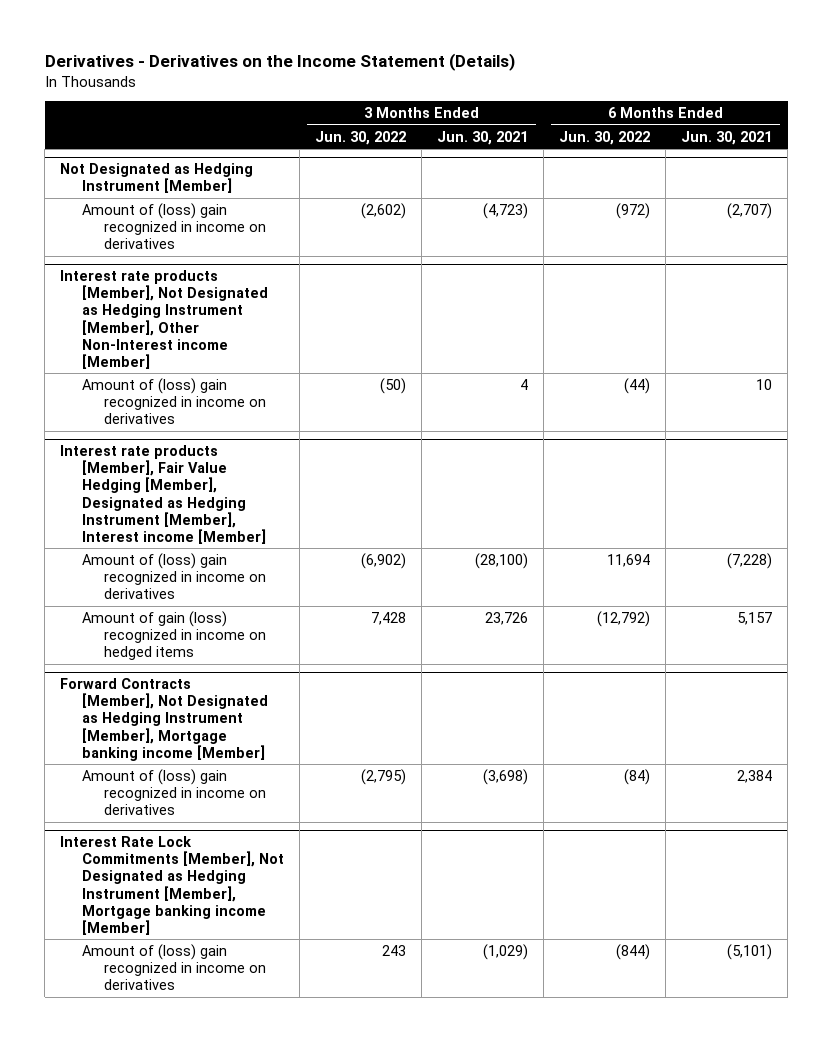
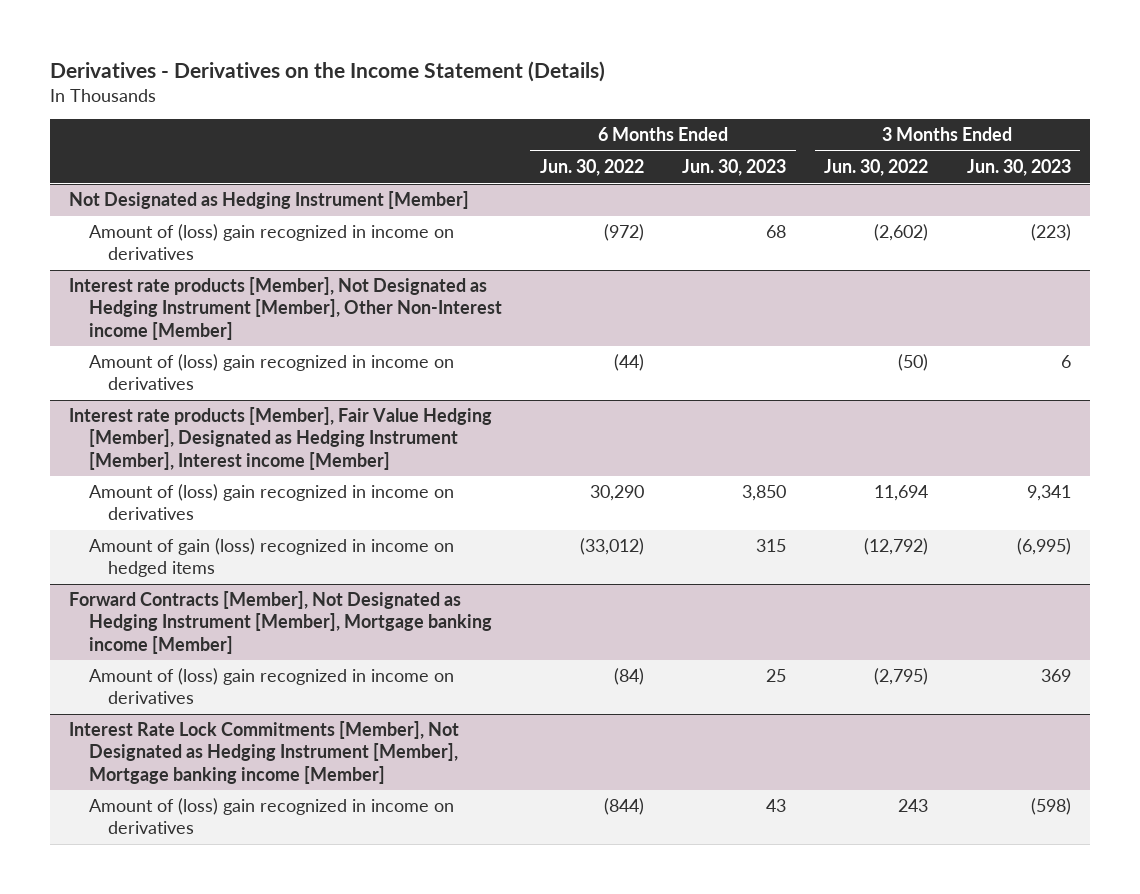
[437,130,529,145] Jun. 30, 2021 -> none
[681,130,773,145] Jun. 30, 2021 -> none
none -> [682,159,787,177] Jun. 30, 2023
none -> [966,159,1071,177] Jun. 30, 2023
[361,552,407,569] (6,902) -> [874,485,929,502] 11,694
[607,553,651,567] 11,694 -> [589,485,644,502] 30,290
[371,611,407,625] 7,428 -> [864,538,929,556] (12,792)
[597,610,651,627] (12,792) -> [579,538,644,556] (33,012)

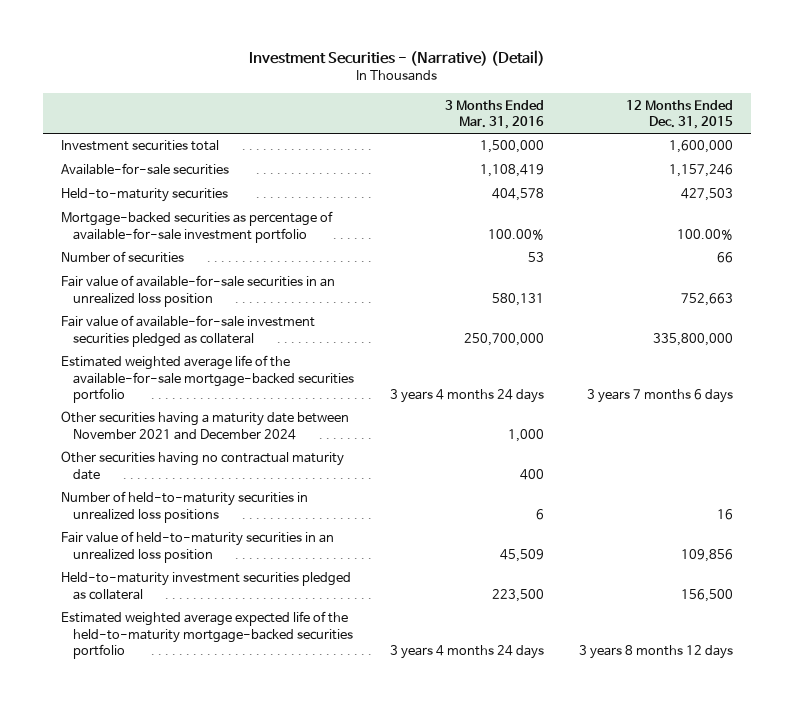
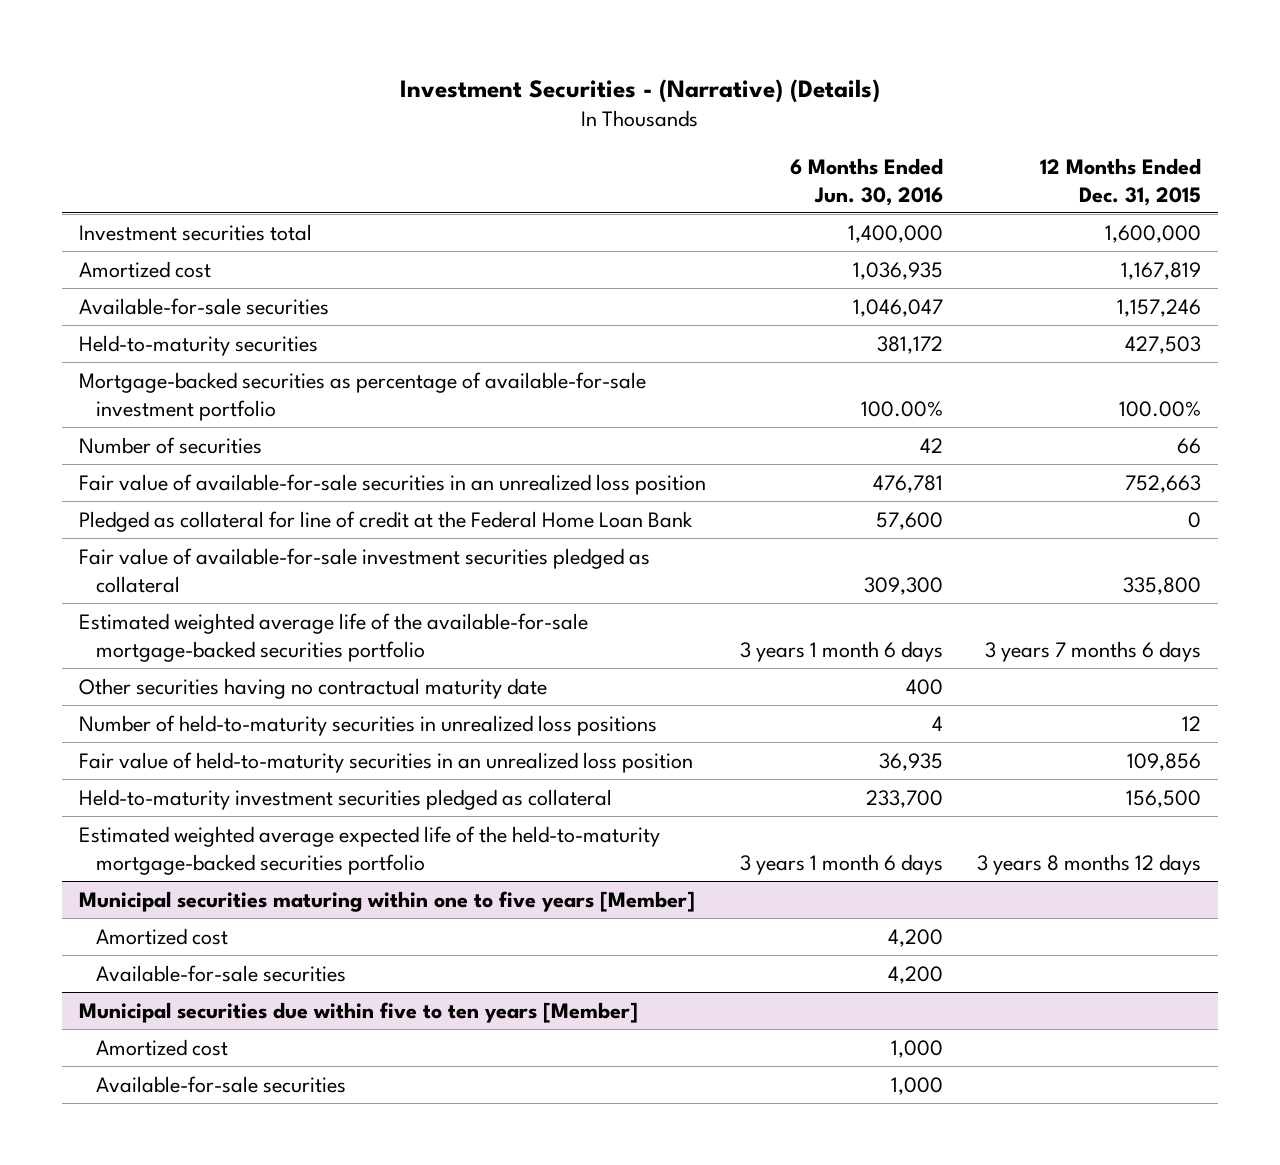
[249,49,546,66] Investment Securities - (Narrative) (Detail) -> [400,78,881,103] Investment Securities - (Narrative) (Details)
[444,99,544,130] 3 Months Ended Mar. 31, 2016 -> none
none -> [790,157,944,206] 6 Months Ended Jun. 30, 2016
none -> [79,260,212,278] Amortized cost
none -> [79,510,694,532] Pledged as collateral for line of credit at the Federal Home Loan Bank
[653,332,734,346] 335,800,000 -> [1123,576,1202,595] 335,800
[60,411,349,440] Other securities having a maturity date between November 2021 and December 2024 -> none
[717,508,734,520] 16 -> [1182,715,1202,731] 12
none -> [79,890,696,912] Municipal securities maturing within one to five years [Member]
none -> [95,927,228,945] Amortized cost
none -> [95,964,346,982] Available-for-sale securities
none -> [79,1001,639,1023] Municipal securities due within five to ten years [Member]
none -> [95,1038,228,1056] Amortized cost
none -> [95,1075,346,1093] Available-for-sale securities

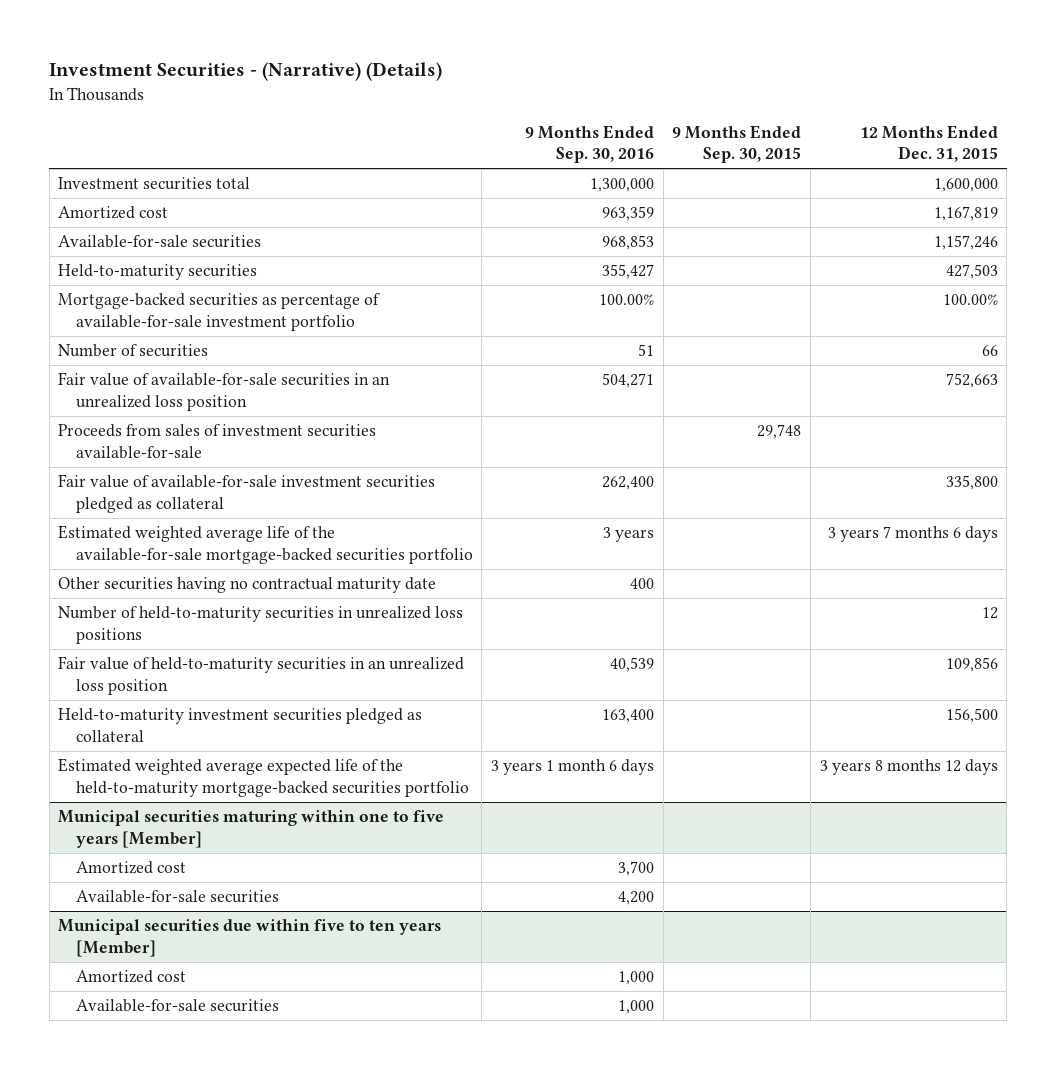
[790,157,944,206] 6 Months Ended Jun. 30, 2016 -> none
none -> [525,124,655,164] 9 Months Ended Sep. 30, 2016
none -> [672,124,802,164] 9 Months Ended Sep. 30, 2015
[79,510,694,532] Pledged as collateral for line of credit at the Federal Home Loan Bank -> none
none -> [58,424,377,459] Proceeds from sales of investment securities available-for-sale

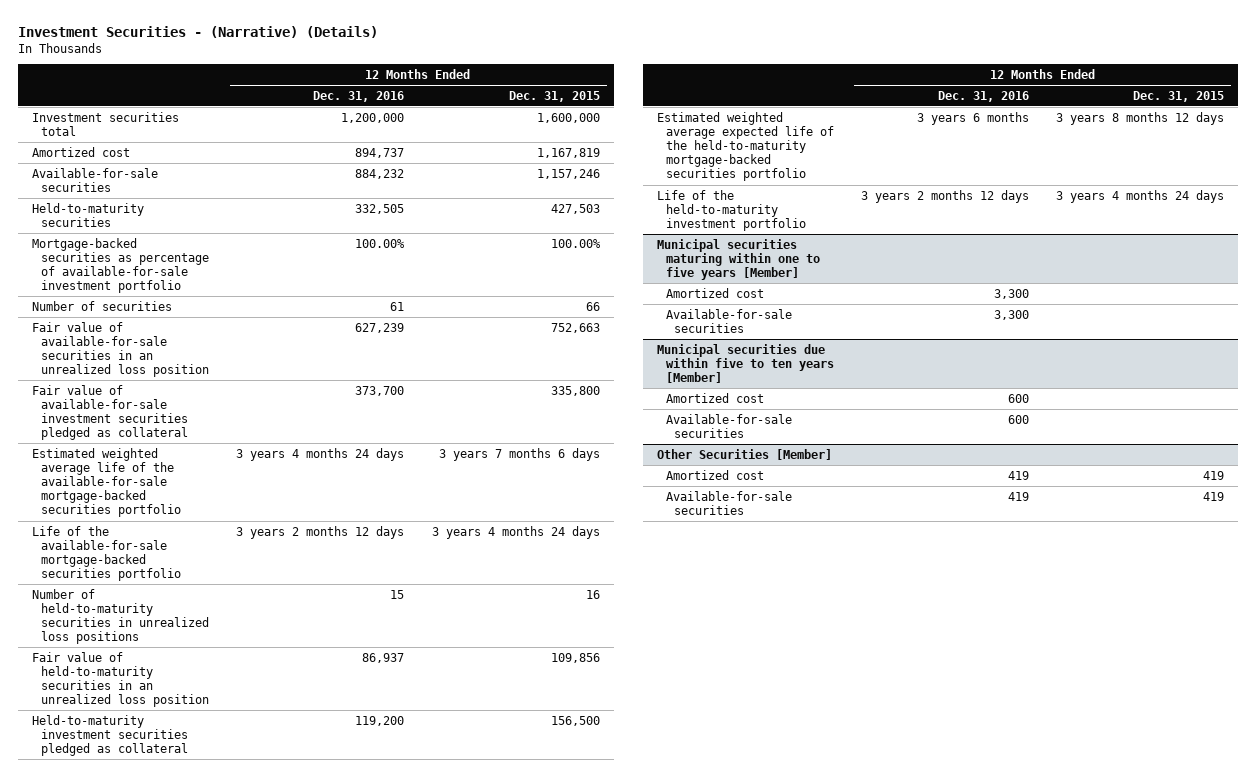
[525,124,655,164] 9 Months Ended Sep. 30, 2016 -> none
[672,124,802,164] 9 Months Ended Sep. 30, 2015 -> none
none -> [313,90,405,102] Dec. 31, 2016
[58,424,377,459] Proceeds from sales of investment securities available-for-sale -> none
[58,577,437,594] Other securities having no contractual maturity date -> none
none -> [32,525,181,582] Life of the available-for-sale mortgage-backed securities portfolio
[981,607,998,620] 12 -> [585,589,600,599] 16
none -> [656,189,806,232] Life of the held-to-maturity investment portfolio
none -> [656,448,832,460] Other Securities [Member]
none -> [665,469,764,480] Amortized cost
none -> [665,490,792,515] Available-for-sale securities

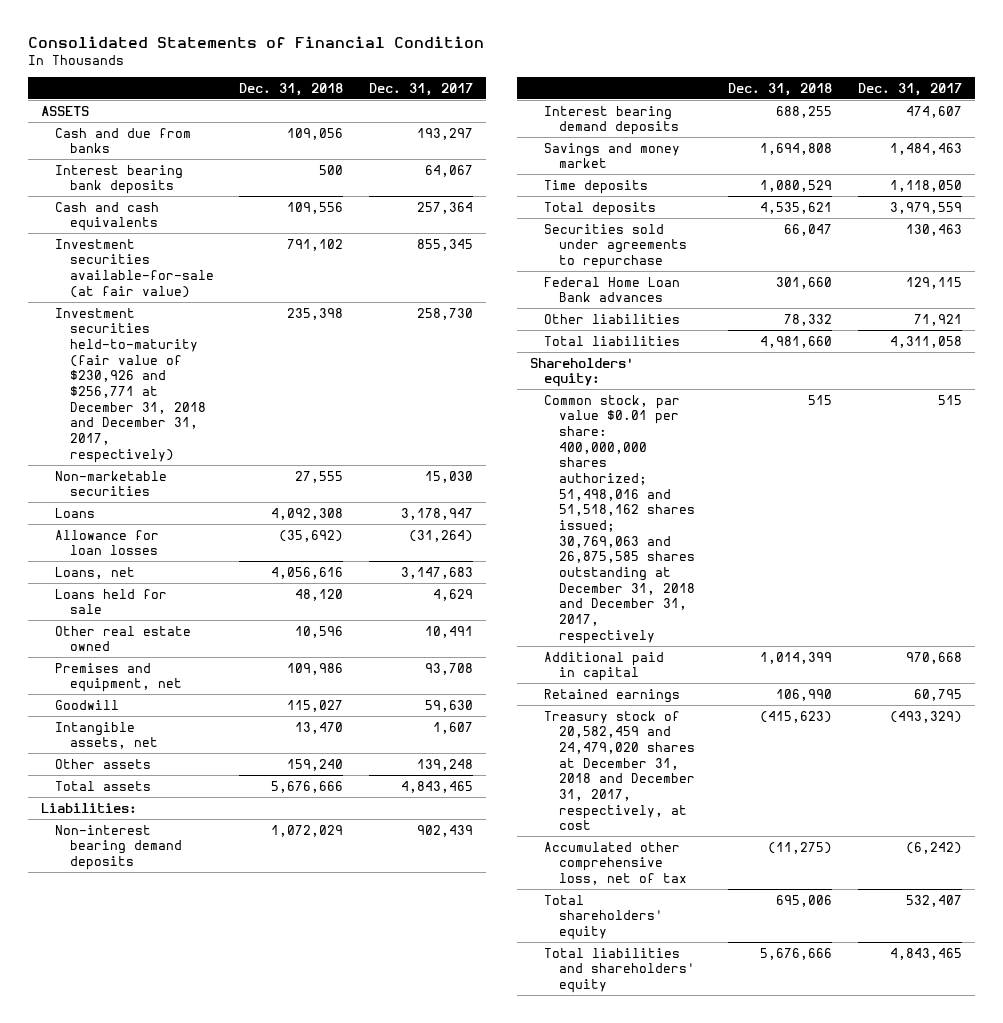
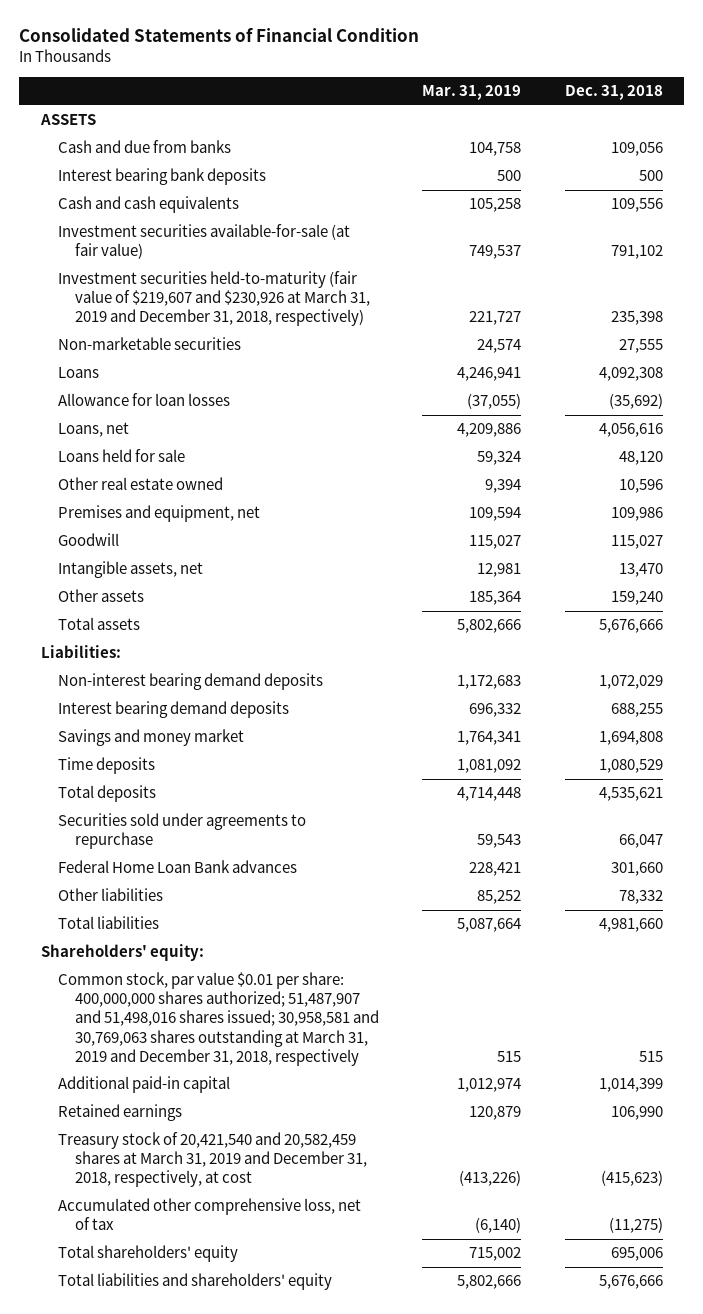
[368,82,473,96] Dec. 31, 2017 -> none
none -> [422,85,522,101] Mar. 31, 2019
[55,307,206,463] Investment securities held-to-maturity (fair value of $230,926 and $256,771 at December 31, 2018 and December 31, 2017, respectively) -> [57,271,371,327] Investment securities held-to-maturity (fair value of $219,607 and $230,926 at March 31, 2019 and December 31, 2018, respectively)
[544,394,695,644] Common stock, par value $0.01 per share: 400,000,000 shares authorized; 51,498,016 and 51,518,162 shares issued; 30,769,063 and 26,875,585 shares outstanding at December 31, 2018 and December 31, 2017, respectively -> [57,972,380,1066] Common stock, par value $0.01 per share: 400,000,000 shares authorized; 51,487,907 and 51,498,016 shares issued; 30,958,581 and 30,769,063 shares outstanding at March 31, 2019 and December 31, 2018, respectively
[544,651,665,682] Additional paid in capital -> [57,1076,230,1094] Additional paid-in capital
[544,710,695,831] Treasury stock of 20,582,459 and 24,479,020 shares at December 31, 2018 and December 31, 2017, respectively, at cost -> [57,1132,368,1188] Treasury stock of 20,421,540 and 20,582,459 shares at March 31, 2019 and December 31, 2018, respectively, at cost

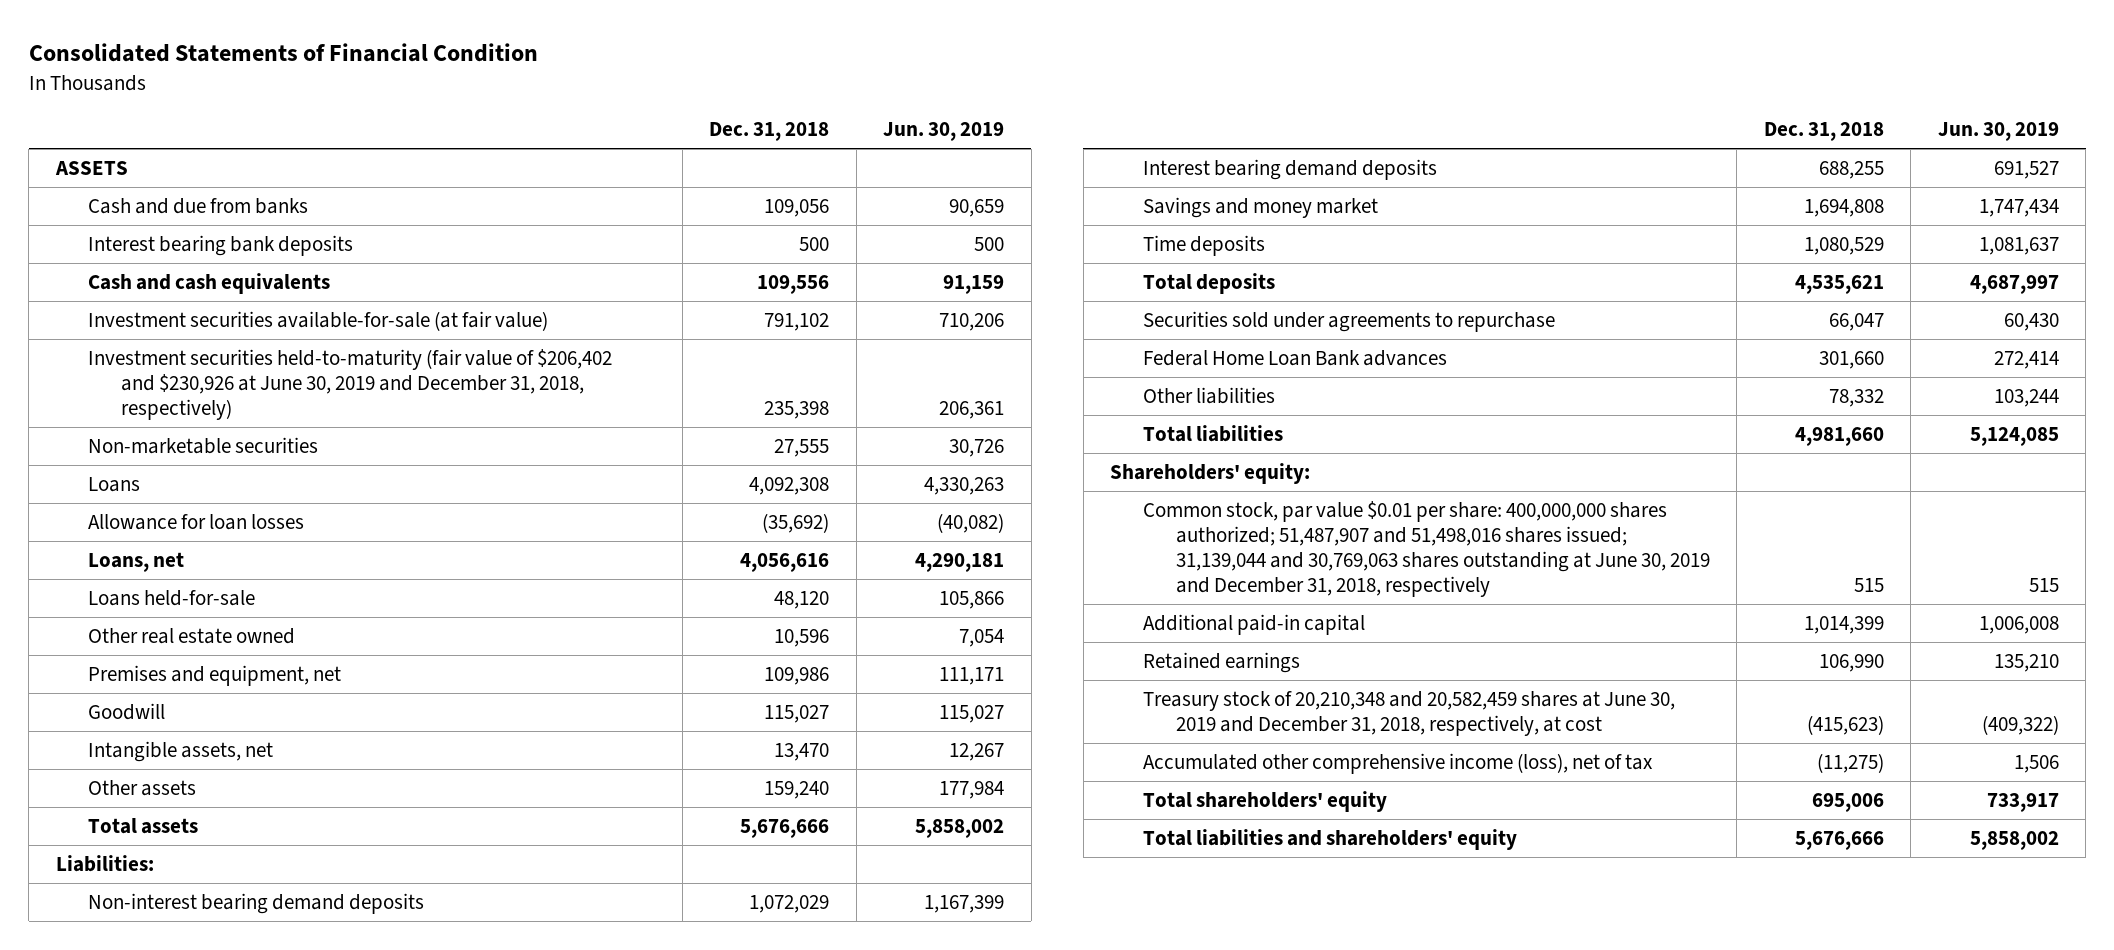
[422,85,522,101] Mar. 31, 2019 -> none
none -> [883,122,1005,142] Jun. 30, 2019
[57,271,371,327] Investment securities held-to-maturity (fair value of $219,607 and $230,926 at March 31, 2019 and December 31, 2018, respectively) -> [88,348,613,420] Investment securities held-to-maturity (fair value of $206,402 and $230,926 at June 30, 2019 and December 31, 2018, respectively)
[57,449,185,463] Loans held for sale -> [88,589,256,606] Loans held-for-sale
[57,972,380,1066] Common stock, par value $0.01 per share: 400,000,000 shares authorized; 51,487,907 and 51,498,016 shares issued; 30,958,581 and 30,769,063 shares outstanding at March 31, 2019 and December 31, 2018, respectively -> [1143,500,1710,597] Common stock, par value $0.01 per share: 400,000,000 shares authorized; 51,487,907 and 51,498,016 shares issued; 31,139,044 and 30,769,063 shares outstanding at June 30, 2019 and December 31, 2018, respectively
[57,1132,368,1188] Treasury stock of 20,421,540 and 20,582,459 shares at March 31, 2019 and December 31, 2018, respectively, at cost -> [1143,690,1676,736] Treasury stock of 20,210,348 and 20,582,459 shares at June 30, 2019 and December 31, 2018, respectively, at cost
[57,1198,361,1231] Accumulated other comprehensive loss, net of tax -> [1143,752,1654,774] Accumulated other comprehensive income (loss), net of tax

